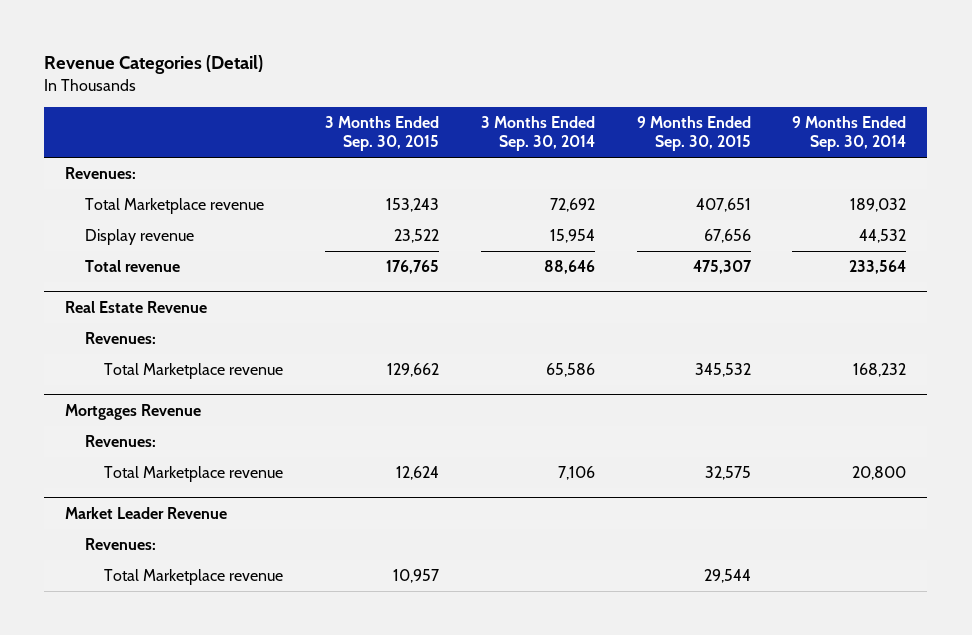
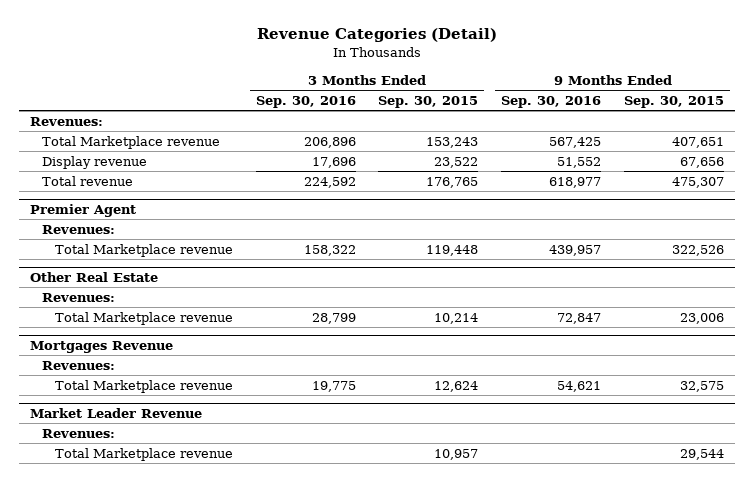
[480,115,595,152] 3 Months Ended Sep. 30, 2014 -> none
[792,115,907,152] 9 Months Ended Sep. 30, 2014 -> none
none -> [255,96,356,109] Sep. 30, 2016
none -> [501,96,602,109] Sep. 30, 2016
[65,300,208,313] Real Estate Revenue -> none
none -> [30,203,137,217] Premier Agent
[387,362,440,377] 129,662 -> [426,244,479,256] 119,448
[694,362,751,377] 345,532 -> [671,244,724,256] 322,526
none -> [30,271,159,282] Other Real Estate
none -> [42,292,116,302] Revenues:
none -> [54,311,233,325] Total Marketplace revenue

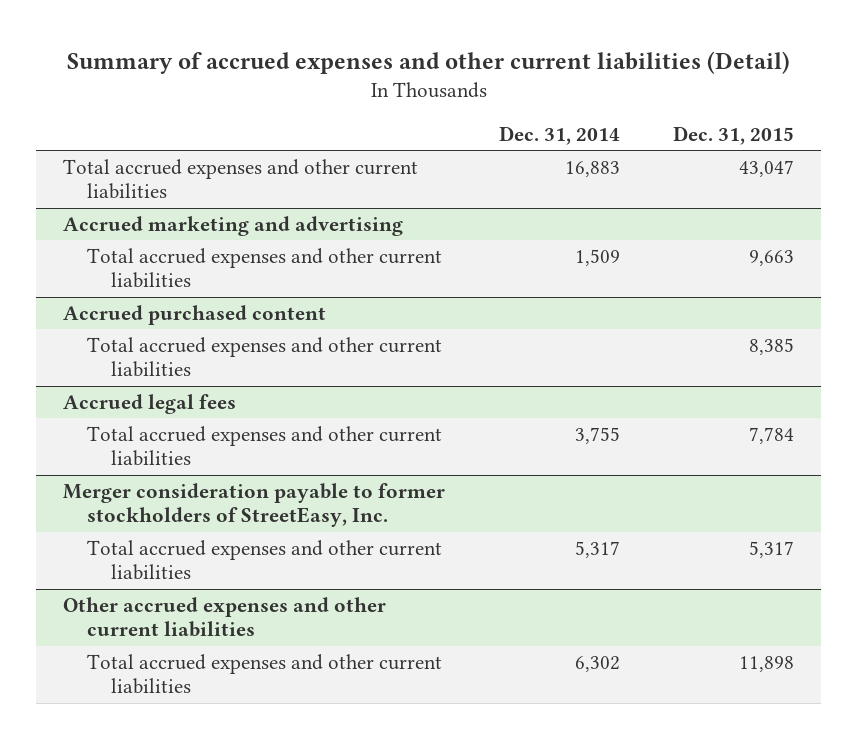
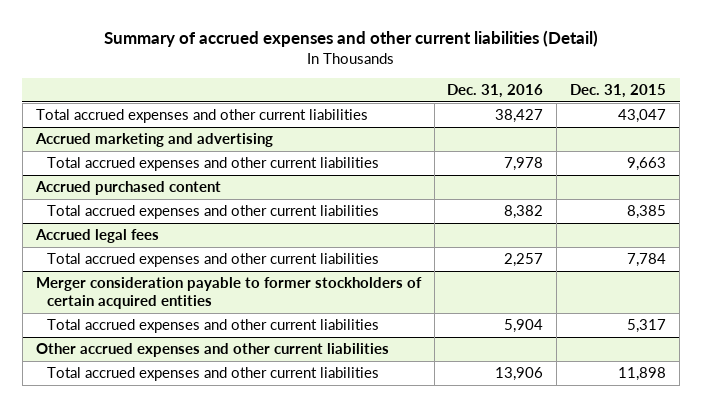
[498,125,620,145] Dec. 31, 2014 -> none
none -> [447,84,544,99] Dec. 31, 2016
[63,482,446,528] Merger consideration payable to former stockholders of StreetEasy, Inc. -> [35,276,422,310] Merger consideration payable to former stockholders of certain acquired entities

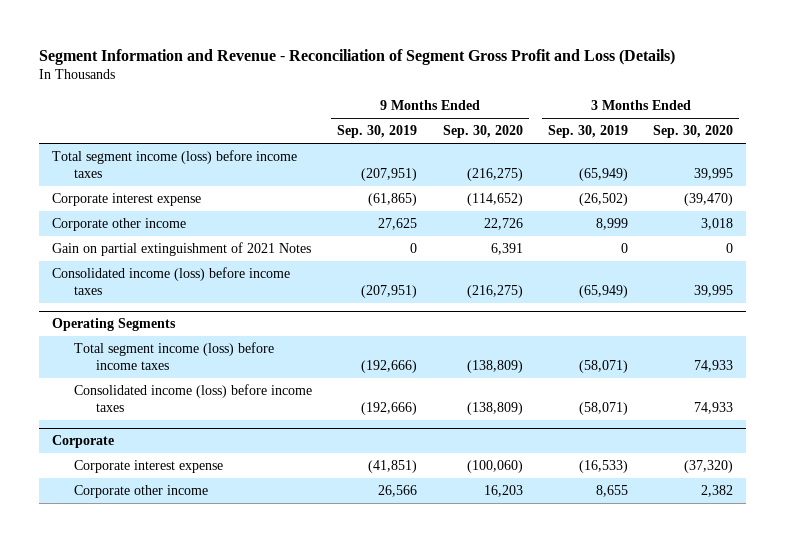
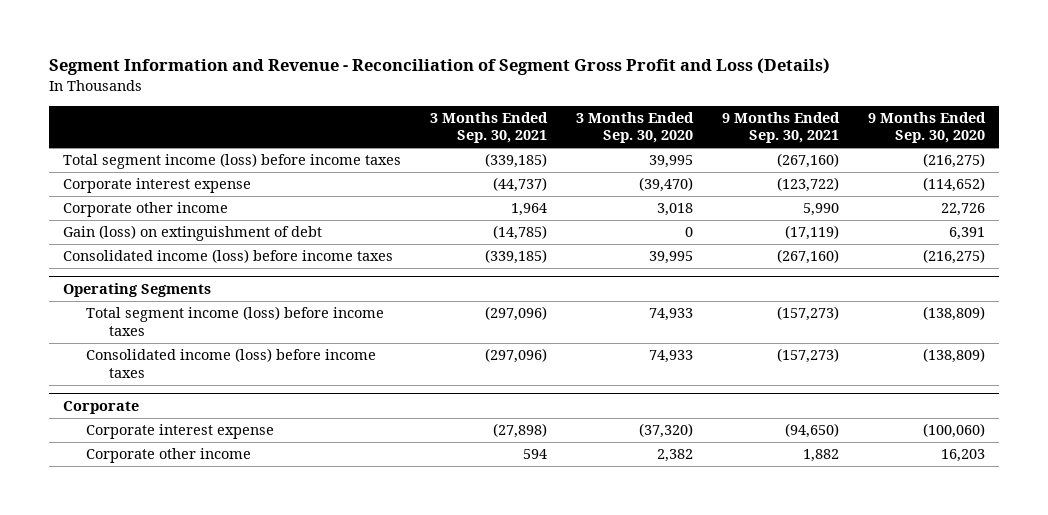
[337,125,418,139] Sep. 30, 2019 -> none
[547,125,628,139] Sep. 30, 2019 -> none
none -> [430,111,549,144] 3 Months Ended Sep. 30, 2021
none -> [721,111,840,144] 9 Months Ended Sep. 30, 2021
[51,241,311,256] Gain on partial extinguishment of 2021 Notes -> [63,225,323,242] Gain (loss) on extinguishment of debt

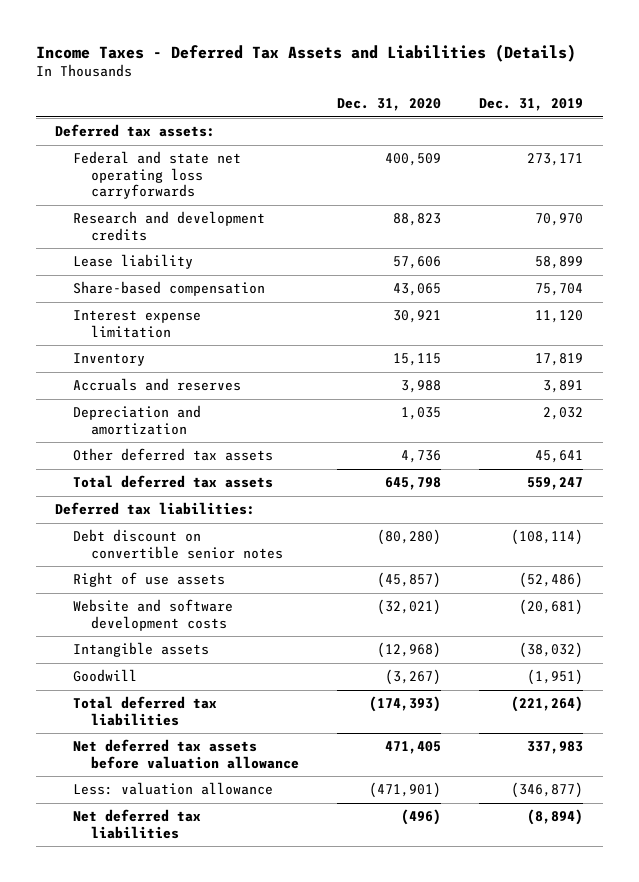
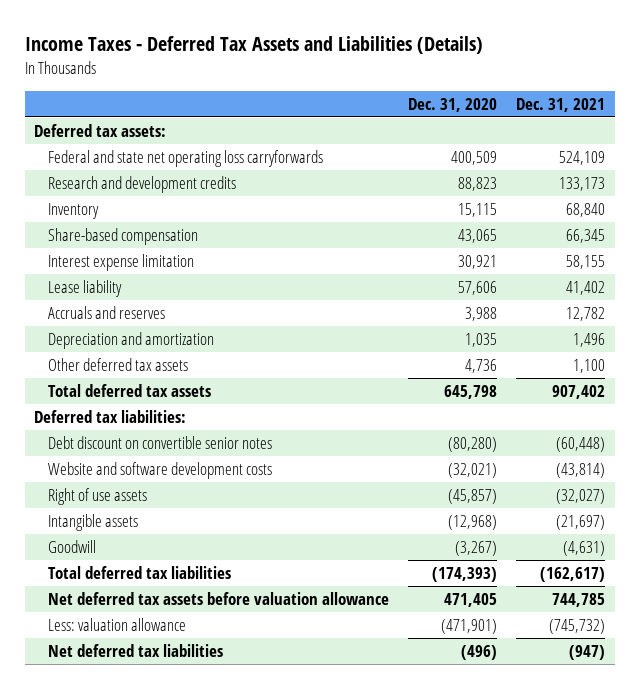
[479,98,584,112] Dec. 31, 2019 -> none
none -> [515,98,605,113] Dec. 31, 2021
[73,353,146,367] Inventory -> [47,202,99,219] Inventory
[73,254,194,270] Lease liability -> [47,279,122,297] Lease liability
[73,572,226,588] Right of use assets -> [47,487,147,505] Right of use assets

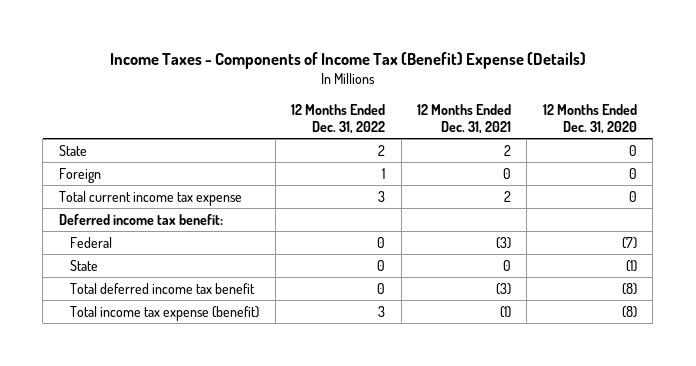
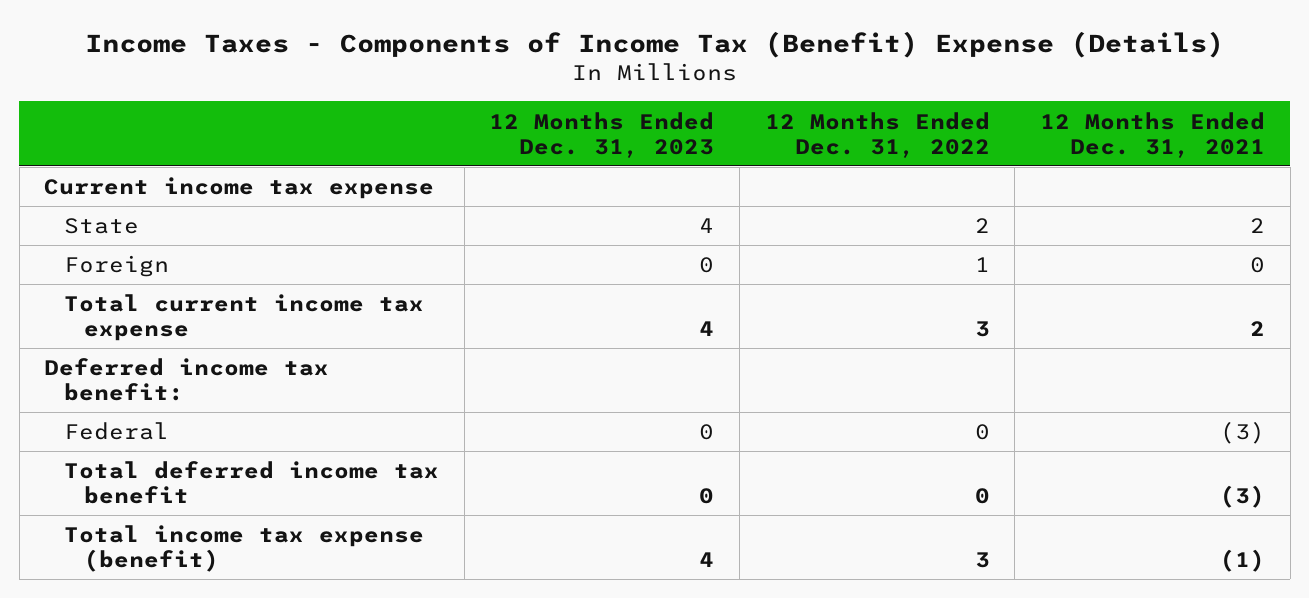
[542,103,637,134] 12 Months Ended Dec. 31, 2020 -> none
none -> [489,111,715,158] 12 Months Ended Dec. 31, 2023
none -> [44,177,435,200] Current income tax expense
[70,259,99,271] State -> none

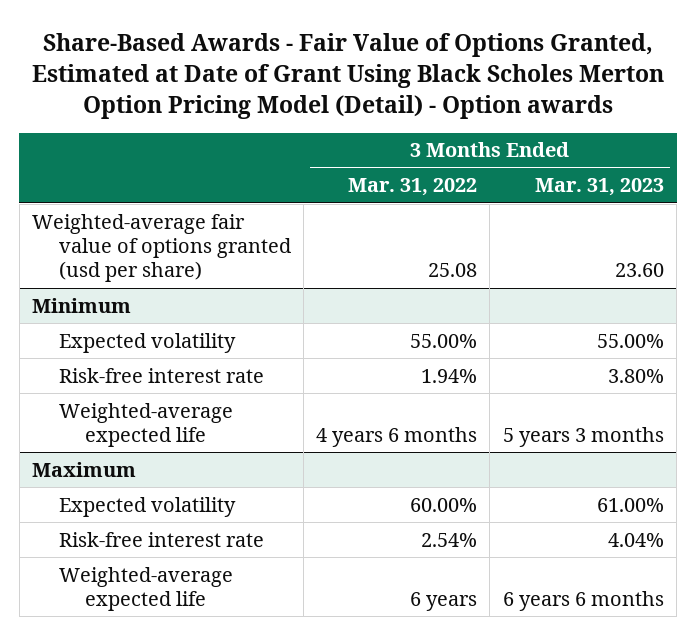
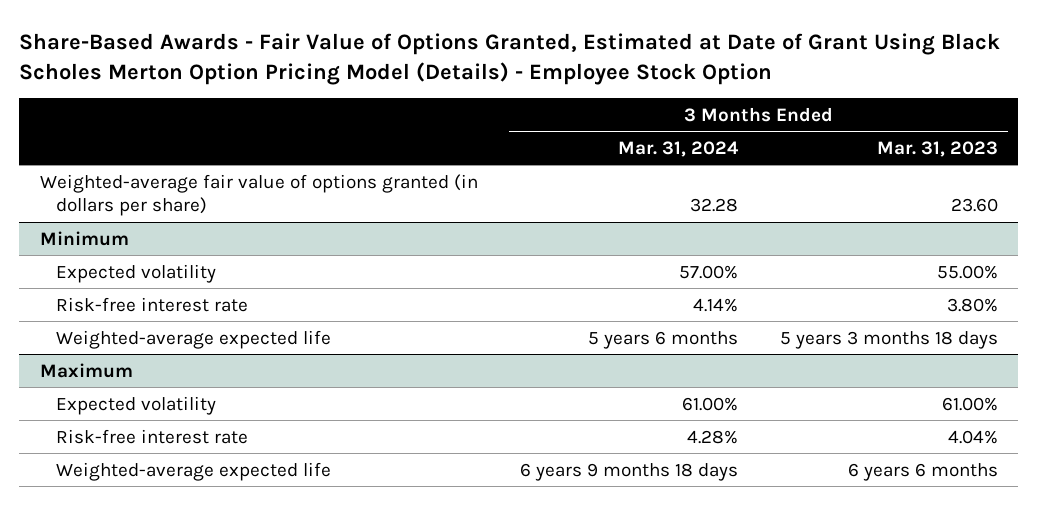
[32,32,665,119] Share-Based Awards - Fair Value of Options Granted, Estimated at Date of Grant Using Black Scholes Merton Option Pricing Model (Detail) - Option awards -> [19,33,1001,86] Share-Based Awards - Fair Value of Options Granted, Estimated at Date of Grant Using Black Scholes Merton Option Pricing Model (Details) - Employee Stock Option
[348,178,478,197] Mar. 31, 2022 -> none
none -> [617,140,739,157] Mar. 31, 2024
[32,213,291,283] Weighted-average fair value of options granted (usd per share) -> [40,173,479,217] Weighted-average fair value of options granted (in dollars per share)
[502,427,664,448] 5 years 3 months -> [779,330,998,349] 5 years 3 months 18 days

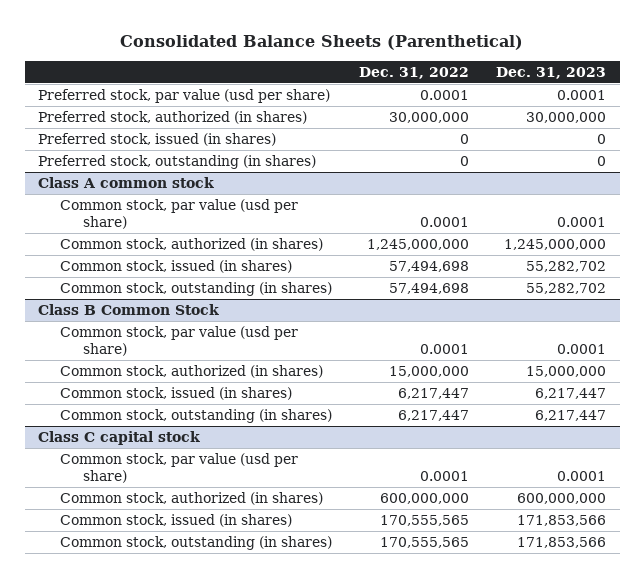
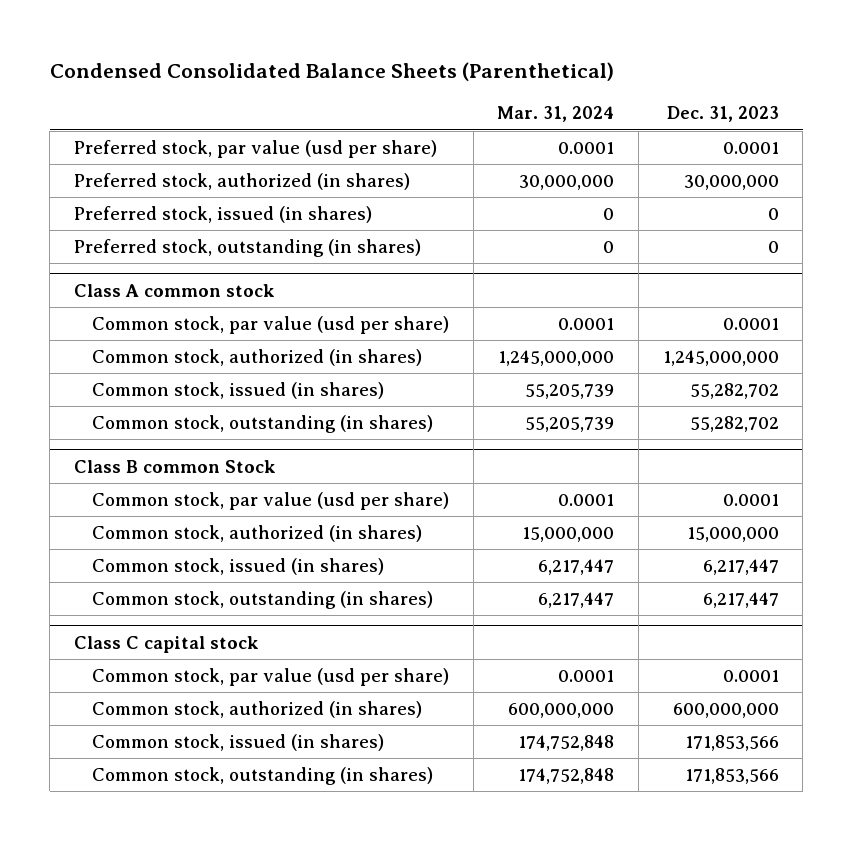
[120,34,524,50] Consolidated Balance Sheets (Parenthetical) -> [49,62,614,82] Condensed Consolidated Balance Sheets (Parenthetical)
[359,66,470,79] Dec. 31, 2022 -> none
none -> [497,106,615,123] Mar. 31, 2024
[38,304,220,316] Class B Common Stock -> [73,459,276,473] Class B common Stock

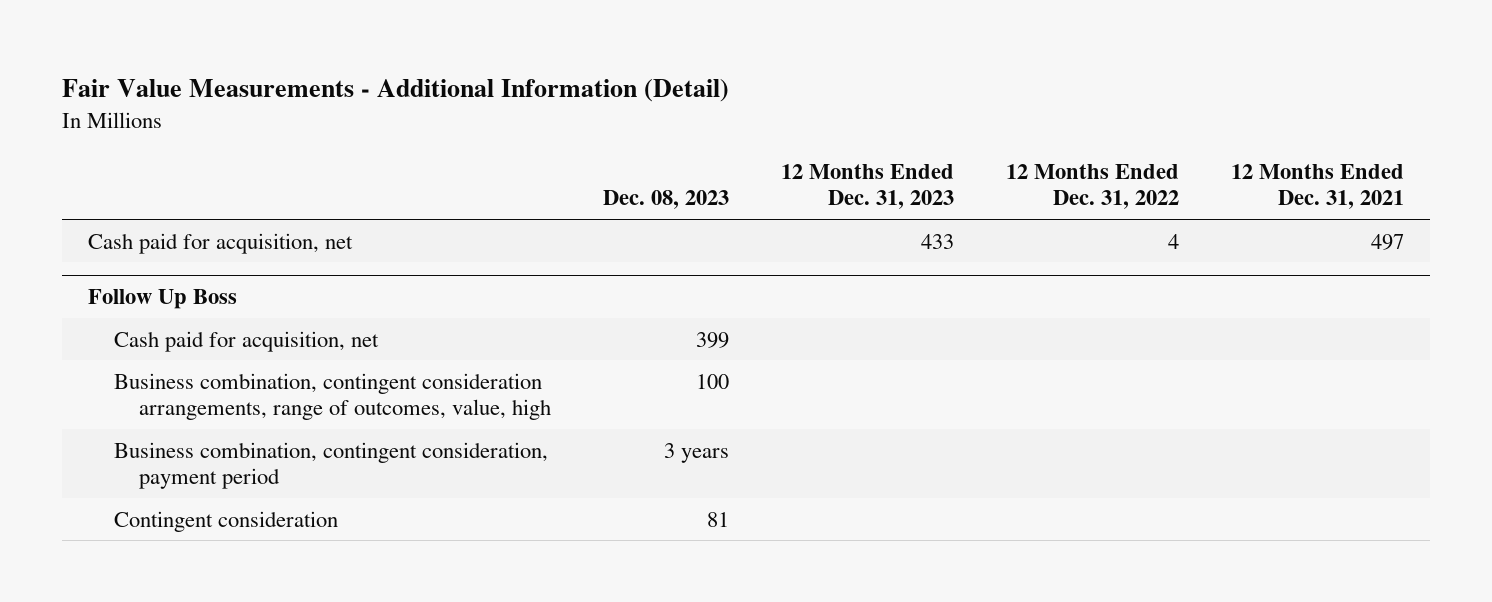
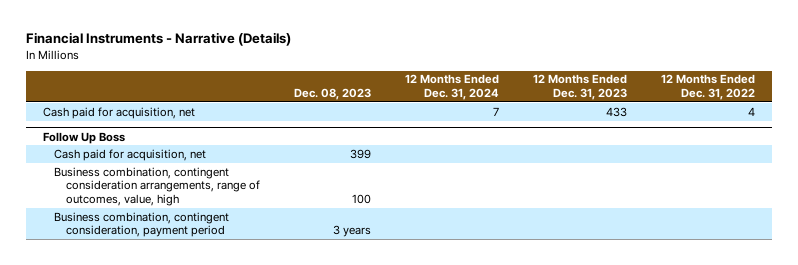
[62,79,730,103] Fair Value Measurements - Additional Information (Detail) -> [25,32,291,47] Financial Instruments - Narrative (Details)
[1230,163,1404,210] 12 Months Ended Dec. 31, 2021 -> none
none -> [405,74,500,100] 12 Months Ended Dec. 31, 2024
[113,510,338,532] Contingent consideration -> none

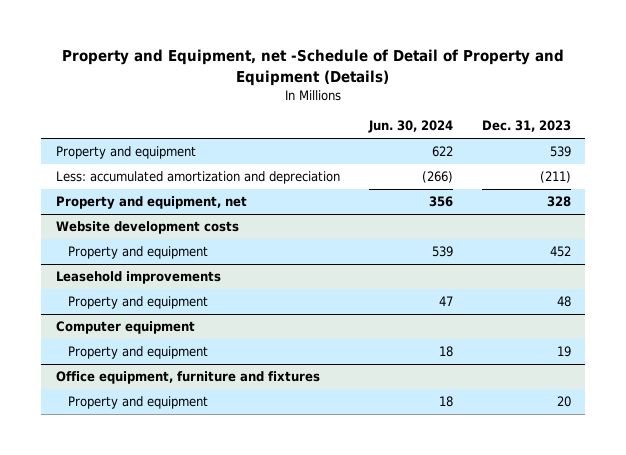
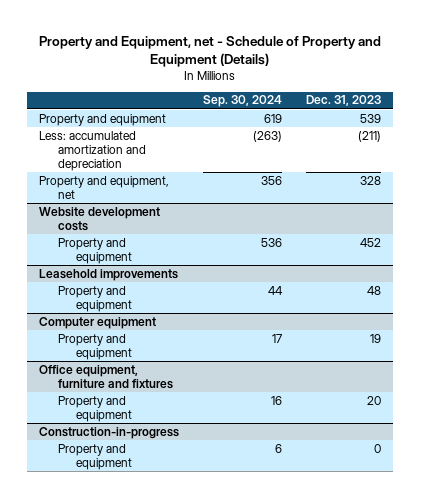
[62,49,565,86] Property and Equipment, net -Schedule of Detail of Property and Equipment (Details) -> [39,35,382,67] Property and Equipment, net - Schedule of Property and Equipment (Details)
[367,120,453,134] Jun. 30, 2024 -> none
none -> [203,95,283,108] Sep. 30, 2024
none -> [39,426,180,439] Construction-in-progress
none -> [57,443,132,470] Property and equipment

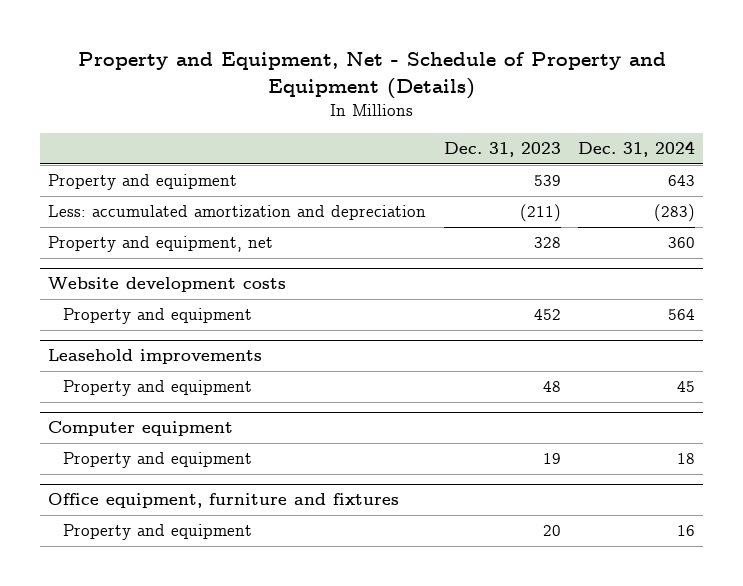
[39,35,382,67] Property and Equipment, net - Schedule of Property and Equipment (Details) -> [77,52,666,99] Property and Equipment, Net - Schedule of Property and Equipment (Details)
[203,95,283,108] Sep. 30, 2024 -> none
none -> [577,141,695,158] Dec. 31, 2024
[39,426,180,439] Construction-in-progress -> none
[57,443,132,470] Property and equipment -> none

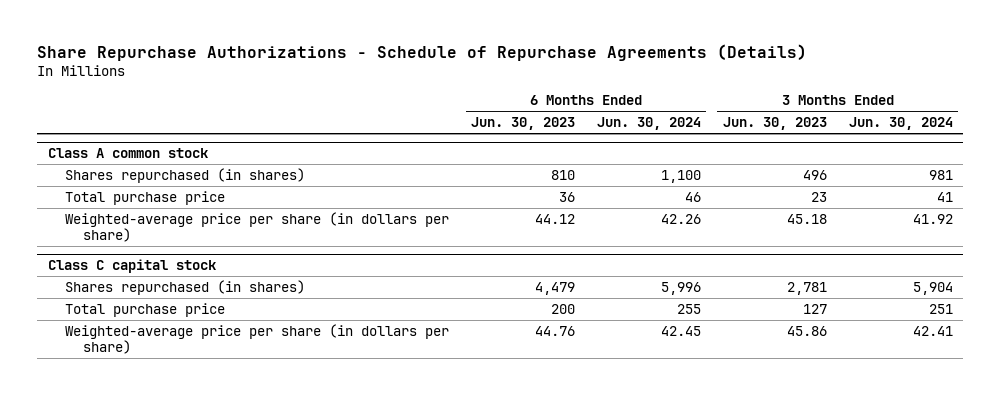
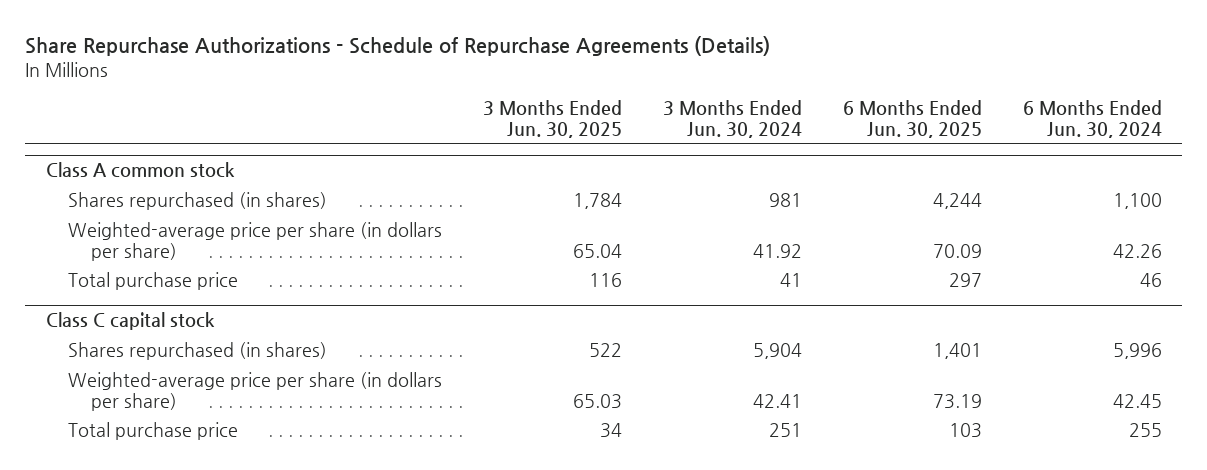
[471,117,576,131] Jun. 30, 2023 -> none
[722,117,827,131] Jun. 30, 2023 -> none
none -> [483,100,623,138] 3 Months Ended Jun. 30, 2025
none -> [842,100,982,138] 6 Months Ended Jun. 30, 2025
[65,190,226,205] Total purchase price -> [68,271,239,290] Total purchase price
[65,302,226,317] Total purchase price -> [68,421,239,440] Total purchase price

